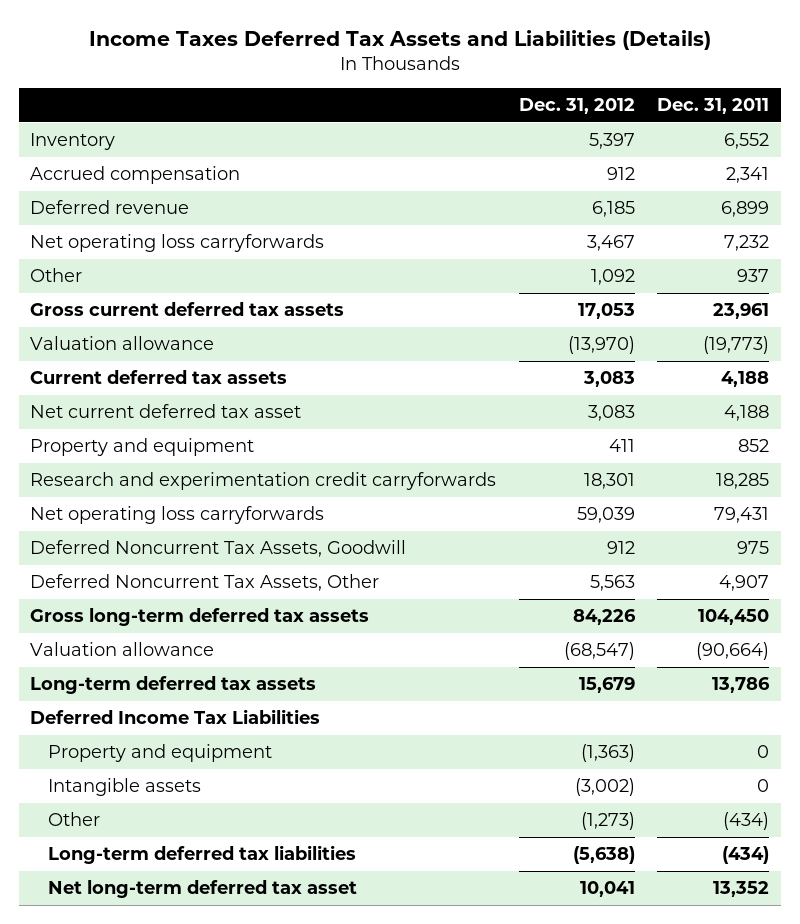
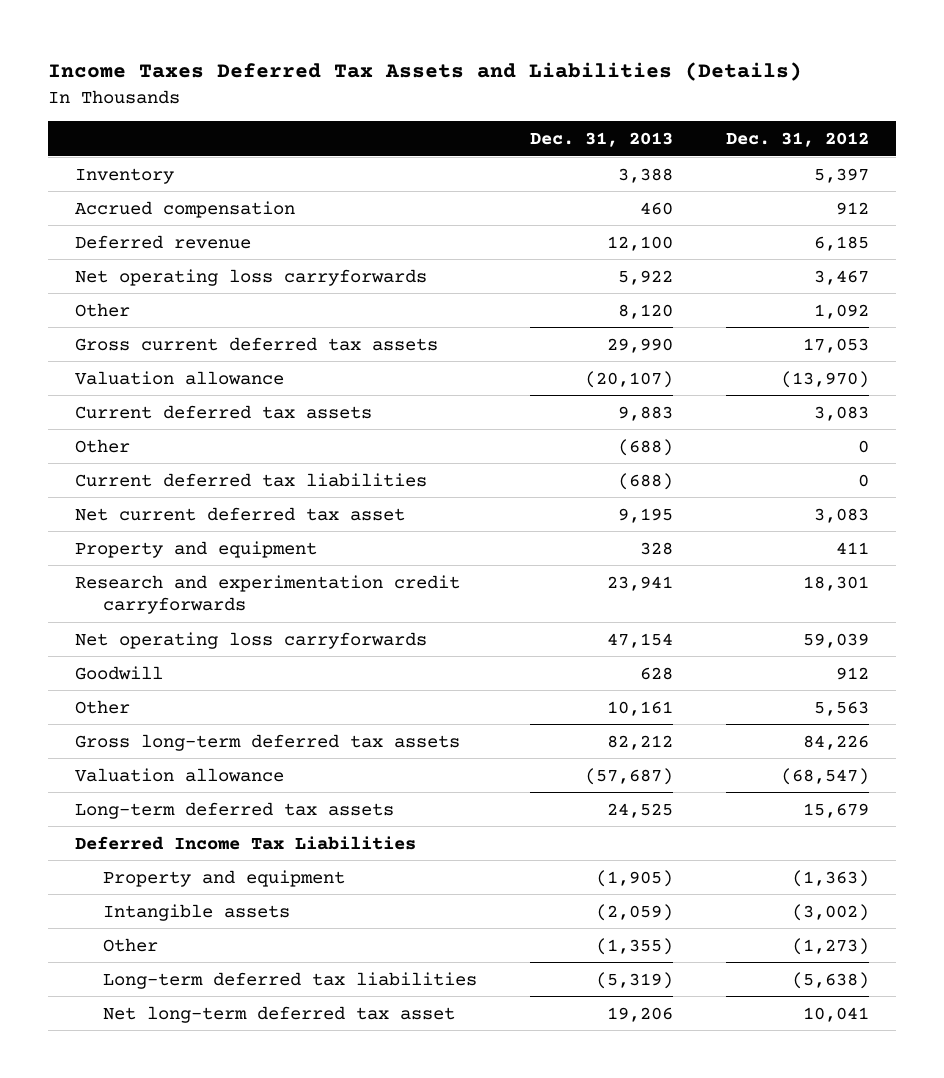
[657,98,770,115] Dec. 31, 2011 -> none
none -> [529,132,673,148] Dec. 31, 2013
none -> [74,438,130,453] Other
none -> [74,472,427,487] Current deferred tax liabilities
[30,540,407,558] Deferred Noncurrent Tax Assets, Goodwill -> [74,665,163,680] Goodwill
[30,574,380,592] Deferred Noncurrent Tax Assets, Other -> [74,699,130,714] Other

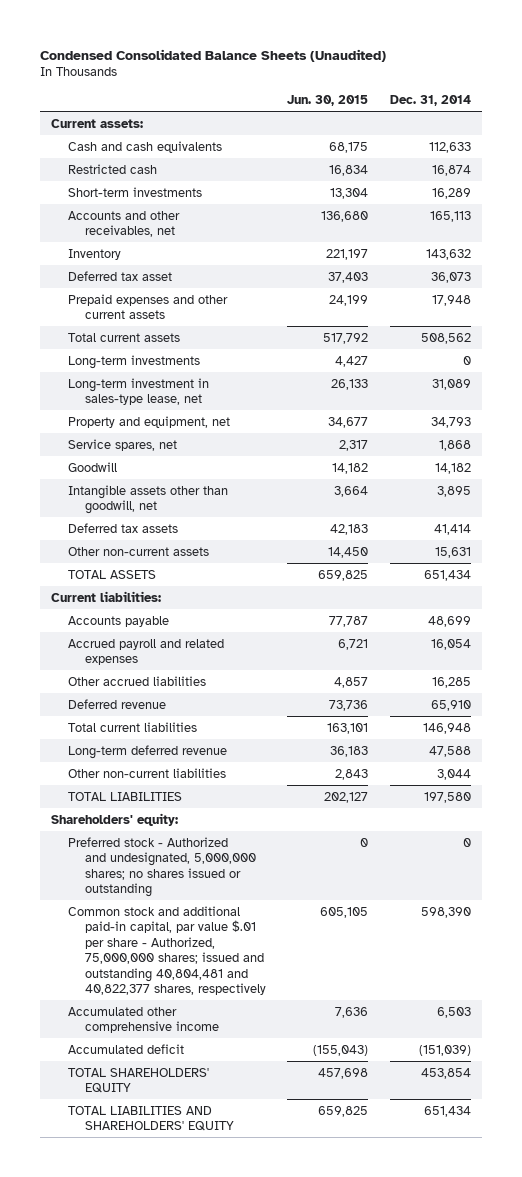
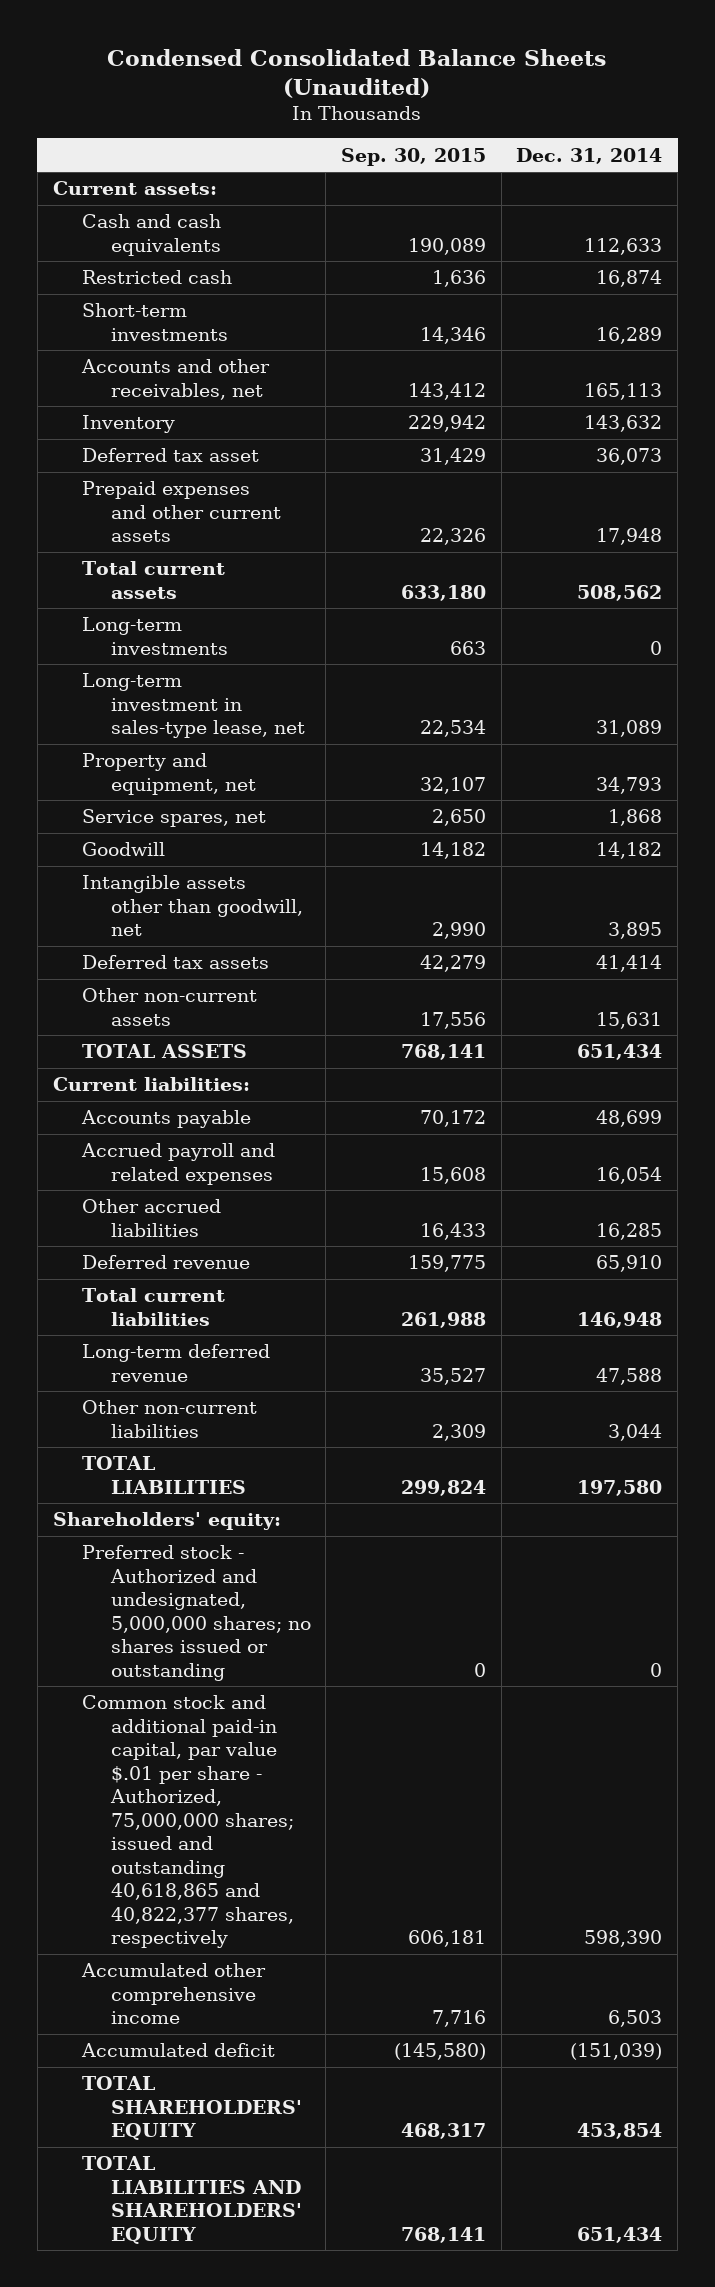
[287,95,369,107] Jun. 30, 2015 -> none
none -> [341,147,487,166] Sep. 30, 2015
[67,905,266,996] Common stock and additional paid-in capital, par value $.01 per share - Authorized, 75,000,000 shares; issued and outstanding 40,804,481 and 40,822,377 shares, respectively -> [81,1695,294,1949] Common stock and additional paid-in capital, par value $.01 per share - Authorized, 75,000,000 shares; issued and outstanding 40,618,865 and 40,822,377 shares, respectively

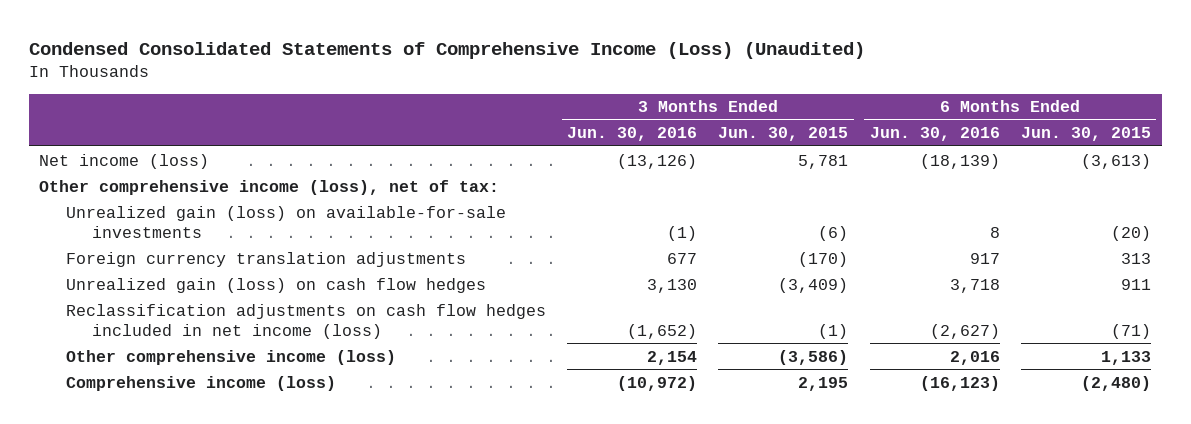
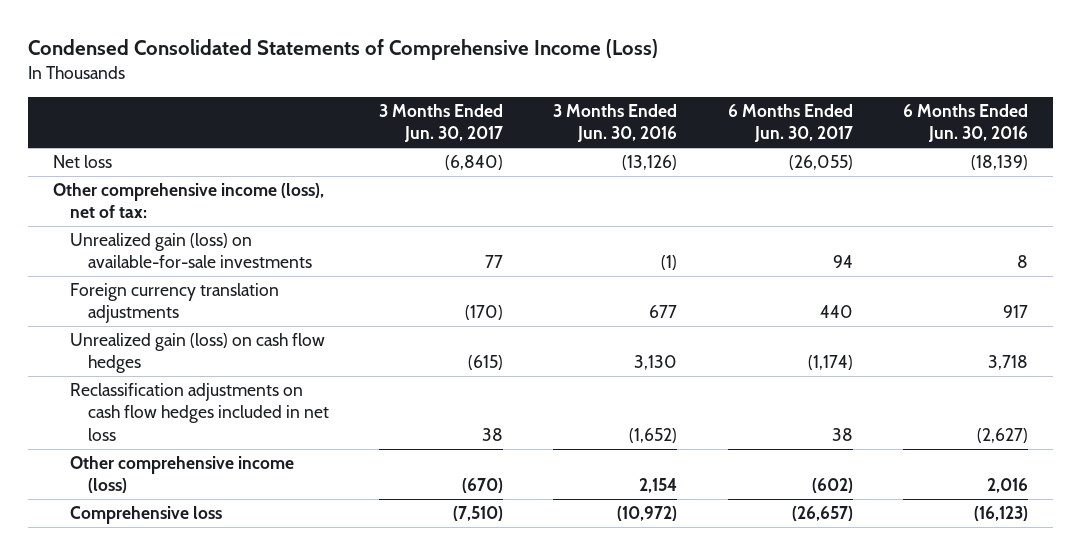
[28,41,865,59] Condensed Consolidated Statements of Comprehensive Income (Loss) (Unaudited) -> [27,39,658,61] Condensed Consolidated Statements of Comprehensive Income (Loss)
[718,127,849,142] Jun. 30, 2015 -> none
[1021,127,1152,142] Jun. 30, 2015 -> none
none -> [378,103,503,143] 3 Months Ended Jun. 30, 2017
none -> [727,103,853,143] 6 Months Ended Jun. 30, 2017
[39,153,210,169] Net income (loss) -> [52,154,112,168] Net loss
[65,303,546,339] Reclassification adjustments on cash flow hedges included in net income (loss) -> [70,382,329,441] Reclassification adjustments on cash flow hedges included in net loss
[65,375,336,391] Comprehensive income (loss) -> [70,505,223,524] Comprehensive loss

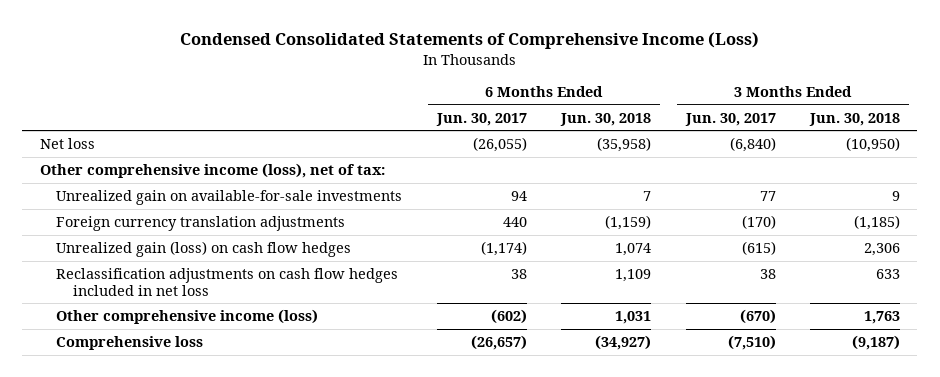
[553,103,678,143] 3 Months Ended Jun. 30, 2016 -> none
[903,103,1029,143] 6 Months Ended Jun. 30, 2016 -> none
none -> [560,112,652,126] Jun. 30, 2018
none -> [809,112,901,126] Jun. 30, 2018
[70,232,312,269] Unrealized gain (loss) on available-for-sale investments -> [56,190,403,206] Unrealized gain on available-for-sale investments

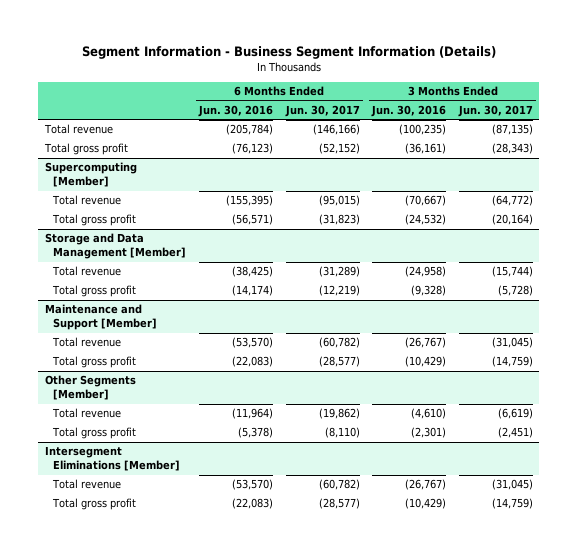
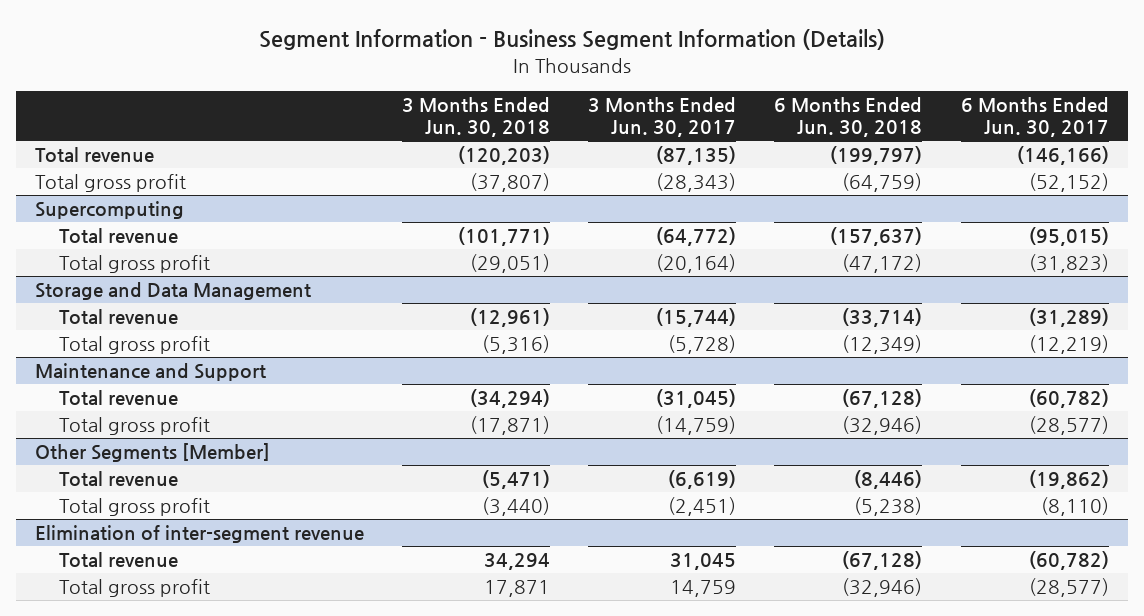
[197,105,273,118] Jun. 30, 2016 -> none
[371,105,447,118] Jun. 30, 2016 -> none
none -> [402,97,551,138] 3 Months Ended Jun. 30, 2018
none -> [774,97,923,138] 6 Months Ended Jun. 30, 2018
[44,162,137,188] Supercomputing [Member] -> [35,201,185,220] Supercomputing
[44,233,187,260] Storage and Data Management [Member] -> [35,282,312,301] Storage and Data Management
[44,304,158,331] Maintenance and Support [Member] -> [35,363,267,382] Maintenance and Support
[44,446,181,472] Intersegment Eliminations [Member] -> [35,525,365,544] Elimination of inter-segment revenue
[491,479,533,491] (31,045) -> [670,553,737,571] 31,045
[491,498,533,510] (14,759) -> [670,580,737,598] 14,759

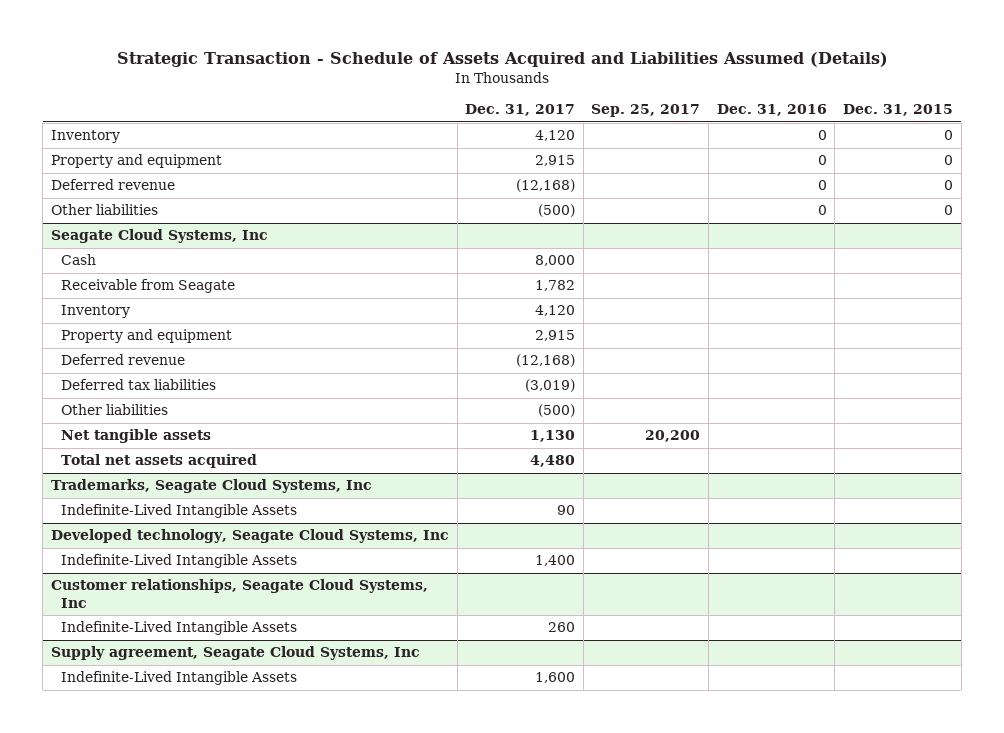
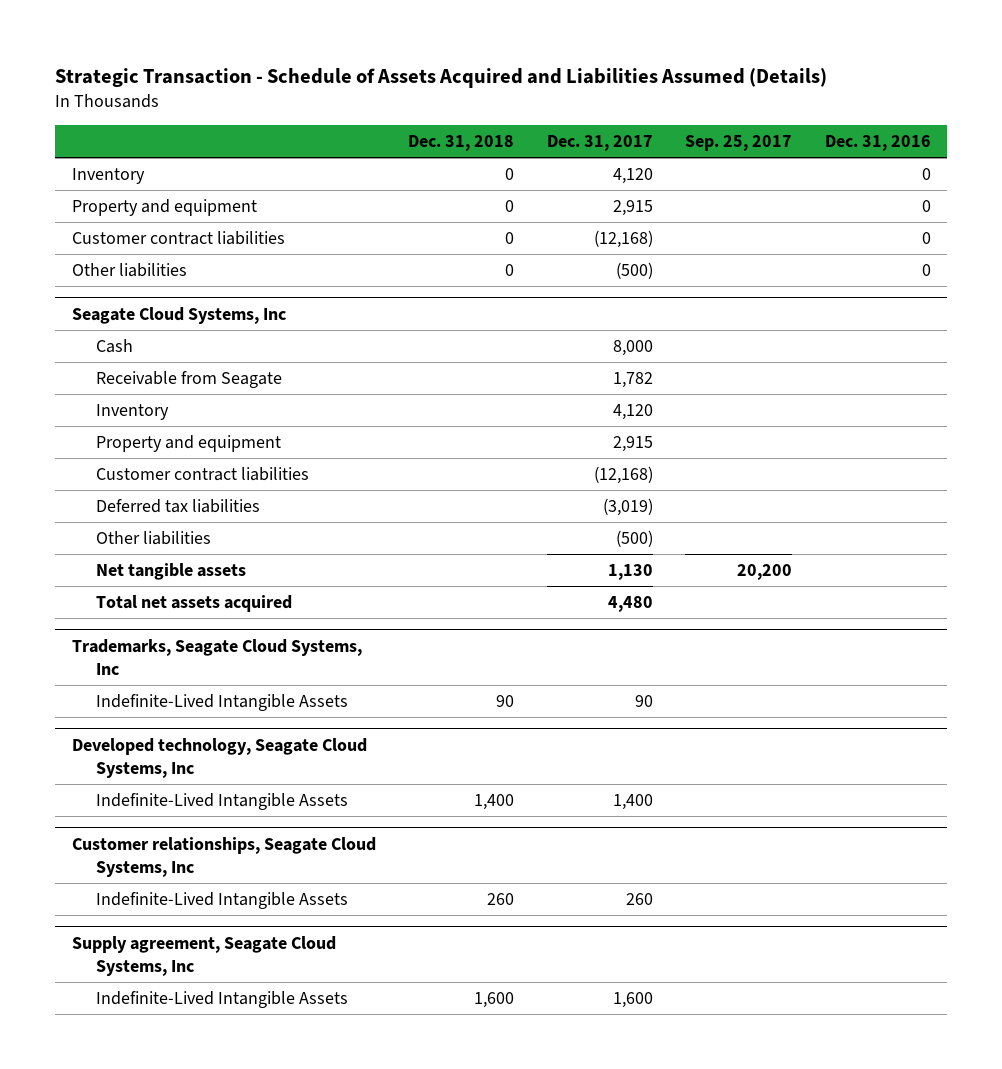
[842,104,953,117] Dec. 31, 2015 -> none
none -> [408,134,515,151] Dec. 31, 2018
[51,179,176,191] Deferred revenue -> [71,231,285,246] Customer contract liabilities
[60,354,185,366] Deferred revenue -> [96,467,310,482] Customer contract liabilities

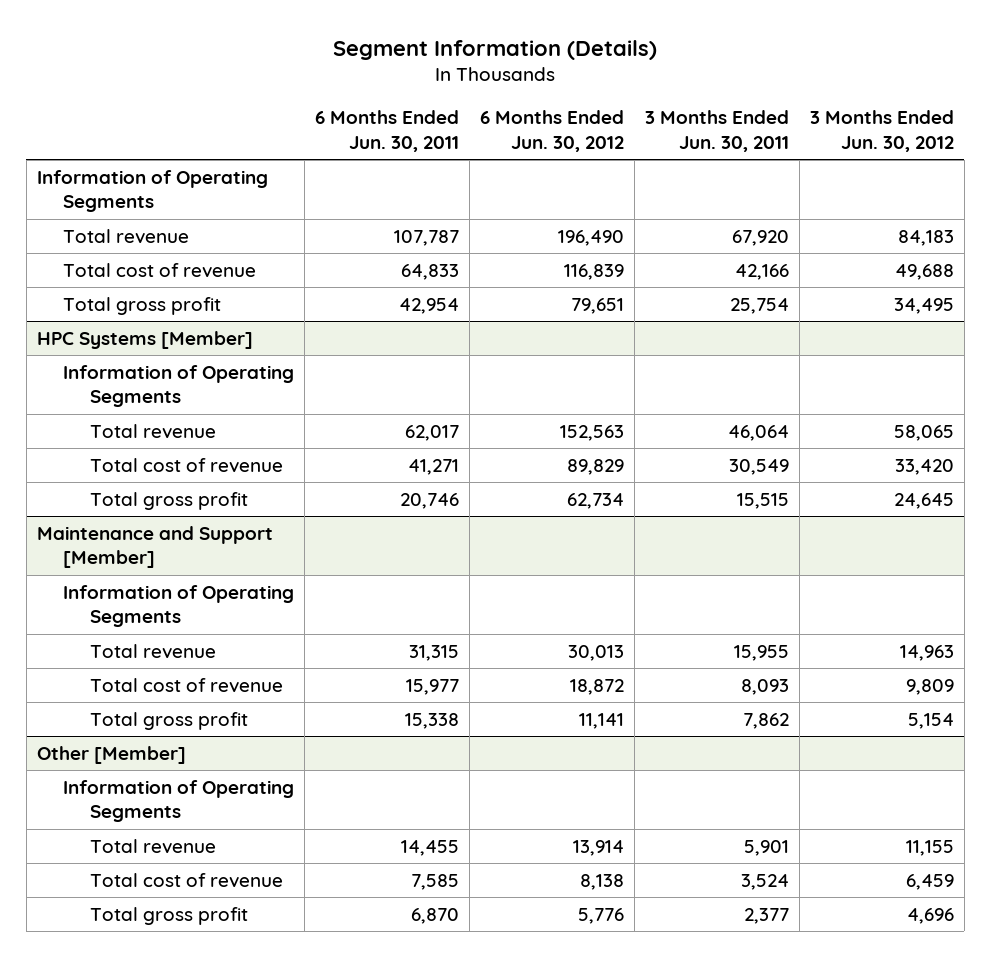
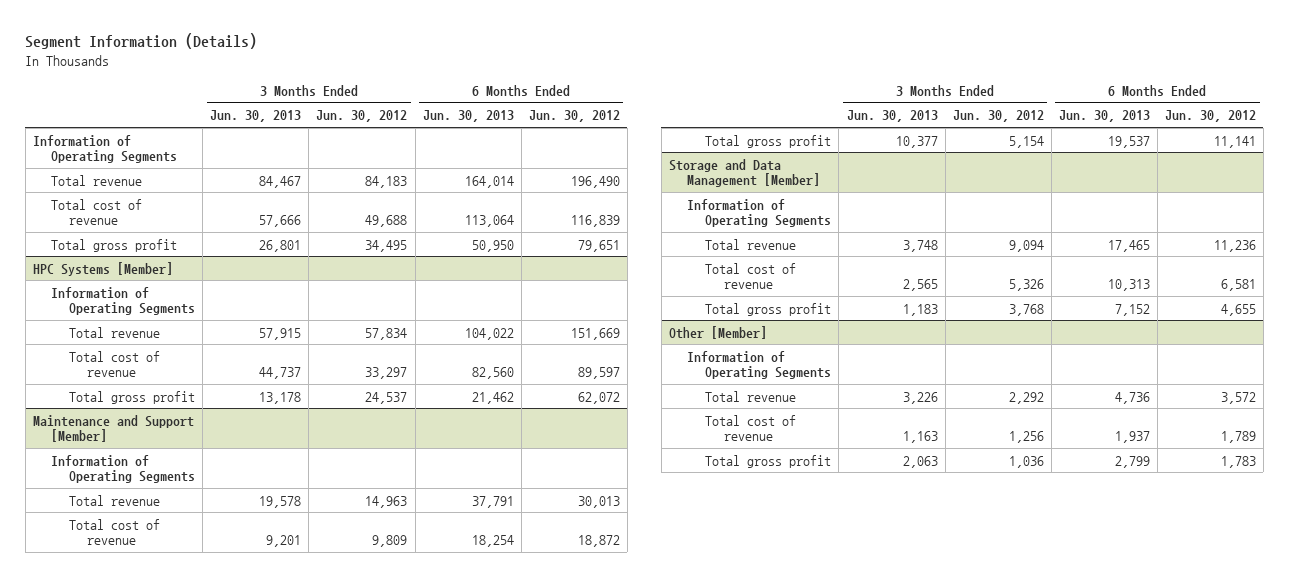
[315,110,460,152] 6 Months Ended Jun. 30, 2011 -> none
[644,110,789,152] 3 Months Ended Jun. 30, 2011 -> none
none -> [210,110,302,123] Jun. 30, 2013
none -> [422,110,514,123] Jun. 30, 2013
[560,424,625,441] 152,563 -> [570,327,620,340] 151,669
[893,424,954,441] 58,065 -> [365,327,408,340] 57,834
[567,458,625,475] 89,829 -> [577,367,620,380] 89,597
[894,458,954,475] 33,420 -> [365,367,408,380] 33,297
[567,492,625,509] 62,734 -> [577,391,620,404] 62,072
[893,492,954,509] 24,645 -> [365,391,408,404] 24,537
none -> [668,158,821,188] Storage and Data Management [Member]
none -> [687,198,832,228] Information of Operating Segments
none -> [705,238,797,250] Total revenue
none -> [705,262,797,290] Total cost of revenue
none -> [705,302,832,316] Total gross profit
[573,839,625,856] 13,914 -> [1220,391,1256,404] 3,572
[905,839,954,856] 11,155 -> [1008,391,1044,404] 2,292
[580,873,625,890] 8,138 -> [1220,431,1256,444] 1,789
[905,873,954,890] 6,459 -> [1008,431,1044,444] 1,256
[578,907,625,924] 5,776 -> [1220,455,1256,468] 1,783
[906,907,954,924] 4,696 -> [1008,455,1044,468] 1,036

